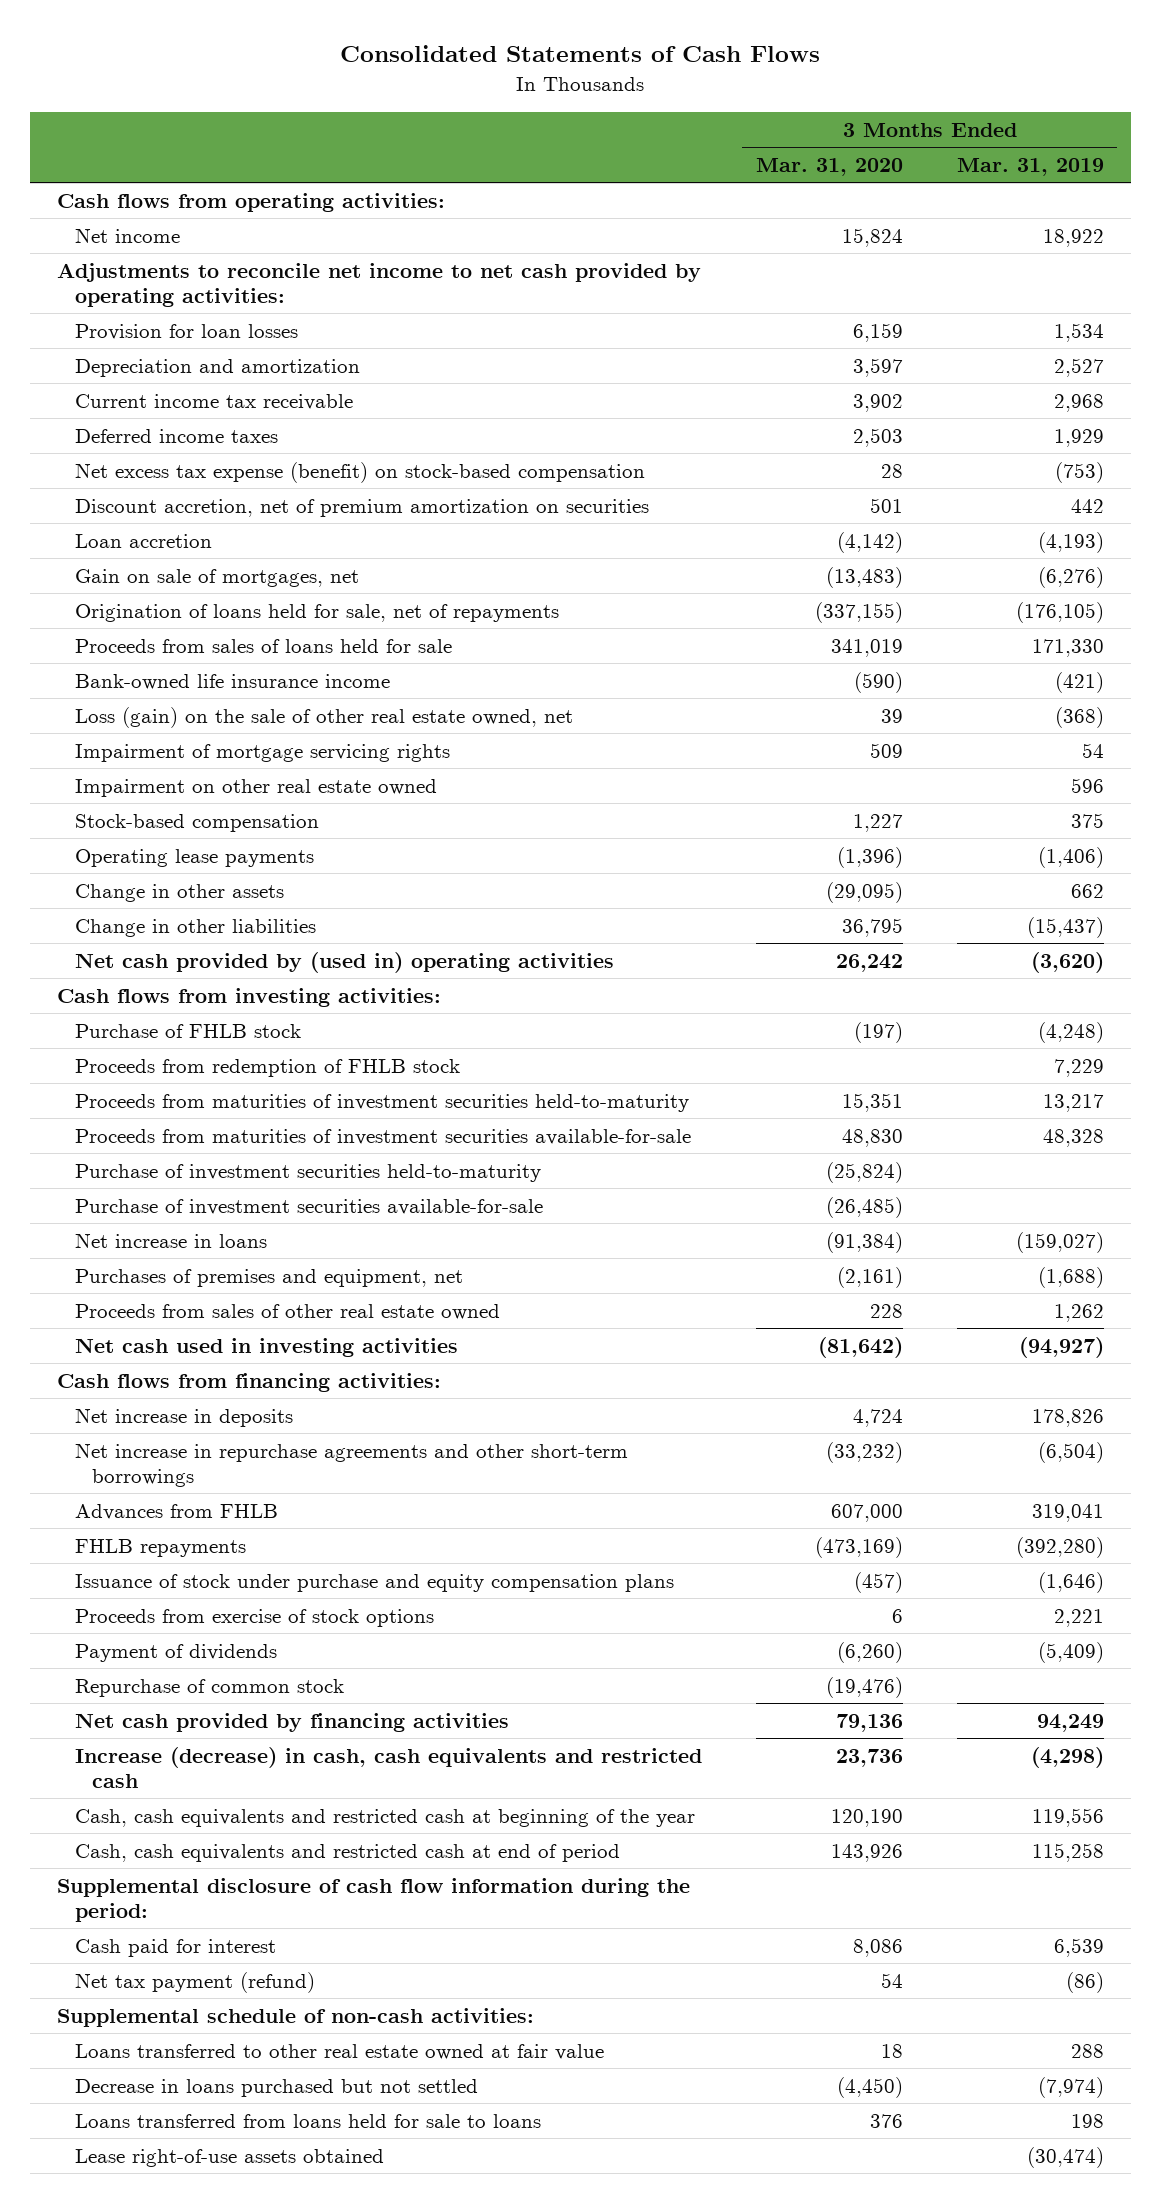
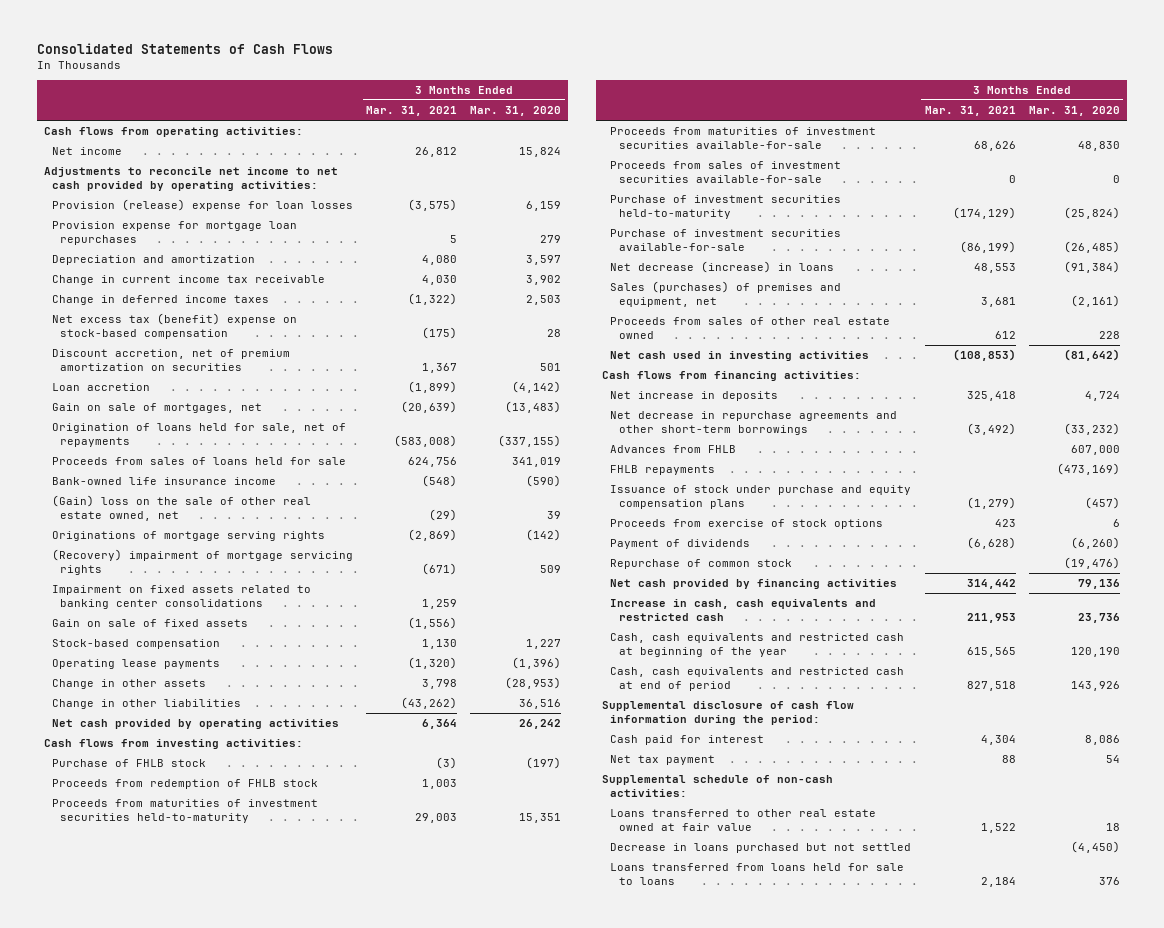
[956,157,1104,176] Mar. 31, 2019 -> none
none -> [366,106,458,117] Mar. 31, 2021
[74,323,298,340] Provision for loan losses -> [51,199,353,212] Provision (release) expense for loan losses
none -> [51,221,297,246] Provision expense for mortgage loan repurchases
[74,393,353,410] Current income tax receivable -> [51,275,325,286] Change in current income tax receivable
[74,428,278,443] Deferred income taxes -> [51,295,269,306] Change in deferred income taxes
[74,461,645,483] Net excess tax expense (benefit) on stock-based compensation -> [51,313,297,340] Net excess tax (benefit) expense on stock-based compensation
[74,778,437,797] Impairment on other real estate owned -> none
[74,706,573,728] Loss (gain) on the sale of other real estate owned, net -> [51,495,311,522] (Gain) loss on the sale of other real estate owned, net
none -> [51,531,325,542] Originations of mortgage serving rights
[74,743,450,762] Impairment of mortgage servicing rights -> [51,549,353,576] (Recovery) impairment of mortgage servicing rights
none -> [51,585,311,610] Impairment on fixed assets related to banking center consolidations
none -> [51,619,248,628] Gain on sale of fixed assets
[825,881,903,903] (29,095) -> [505,677,562,690] (28,953)
[841,917,903,937] 36,795 -> [519,699,562,710] 36,516
[74,951,614,973] Net cash provided by (used in) operating activities -> [51,719,339,730] Net cash provided by operating activities
none -> [610,161,842,184] Proceeds from sales of investment securities available-for-sale
[74,1232,267,1248] Net increase in loans -> [610,261,835,274] Net decrease (increase) in loans
[74,1268,463,1287] Purchases of premises and equipment, net -> [610,281,842,308] Sales (purchases) of premises and equipment, net
[74,1442,628,1487] Net increase in repurchase agreements and other short-term borrowings -> [610,411,898,436] Net decrease in repurchase agreements and other short-term borrowings
[74,1746,702,1788] Increase (decrease) in cash, cash equivalents and restricted cash -> [610,599,877,622] Increase in cash, cash equivalents and restricted cash
[74,1971,315,1993] Net tax payment (refund) -> [610,755,716,766] Net tax payment
[74,2148,384,2167] Lease right-of-use assets obtained -> none

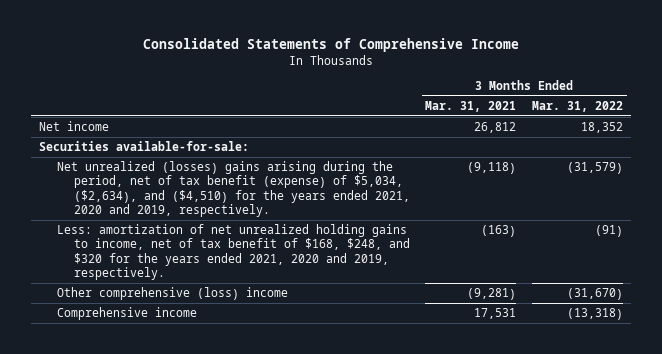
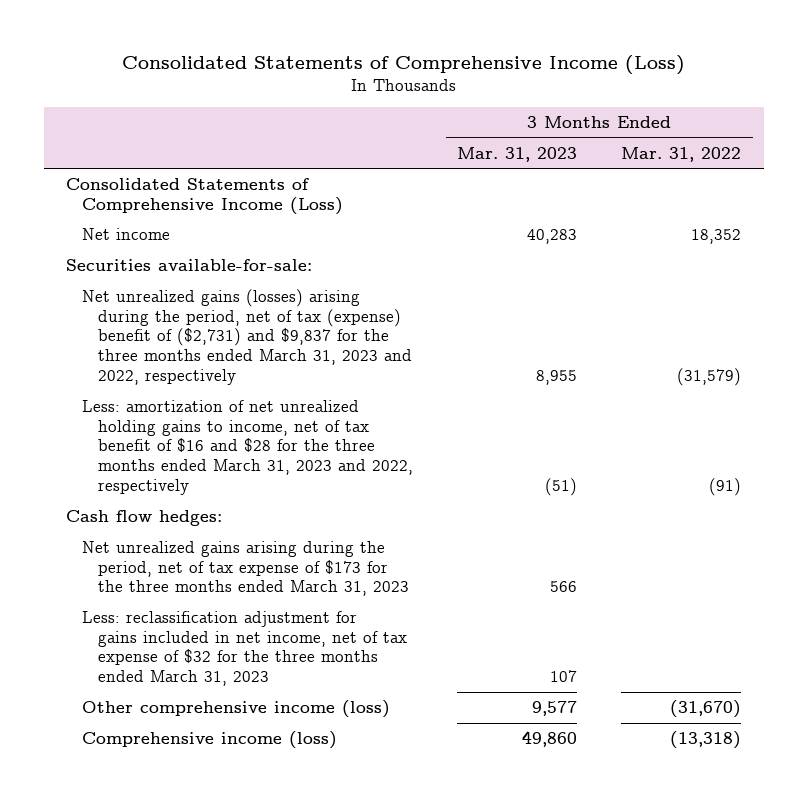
[143,38,520,53] Consolidated Statements of Comprehensive Income -> [121,55,685,76] Consolidated Statements of Comprehensive Income (Loss)
[425,100,517,112] Mar. 31, 2021 -> none
none -> [457,146,578,162] Mar. 31, 2023
none -> [65,177,343,215] Consolidated Statements of Comprehensive Income (Loss)
[56,161,410,218] Net unrealized (losses) gains arising during the period, net of tax benefit (expense) of $5,034, ($2,634), and ($4,510) for the years ended 2021, 2020 and 2019, respectively. -> [81,288,412,386] Net unrealized gains (losses) arising during the period, net of tax (expense) benefit of ($2,731) and $9,837 for the three months ended March 31, 2023 and 2022, respectively
[56,224,410,281] Less: amortization of net unrealized holding gains to income, net of tax benefit of $168, $248, and $320 for the years ended 2021, 2020 and 2019, respectively. -> [81,399,413,496] Less: amortization of net unrealized holding gains to income, net of tax benefit of $16 and $28 for the three months ended March 31, 2023 and 2022, respectively
none -> [65,509,222,526] Cash flow hedges:
none -> [81,540,409,597] Net unrealized gains arising during the period, net of tax expense of $173 for the three months ended March 31, 2023
none -> [81,610,407,687] Less: reclassification adjustment for gains included in net income, net of tax expense of $32 for the three months ended March 31, 2023
[56,287,288,301] Other comprehensive (loss) income -> [81,699,390,718] Other comprehensive income (loss)
[56,307,197,321] Comprehensive income -> [81,730,337,749] Comprehensive income (loss)

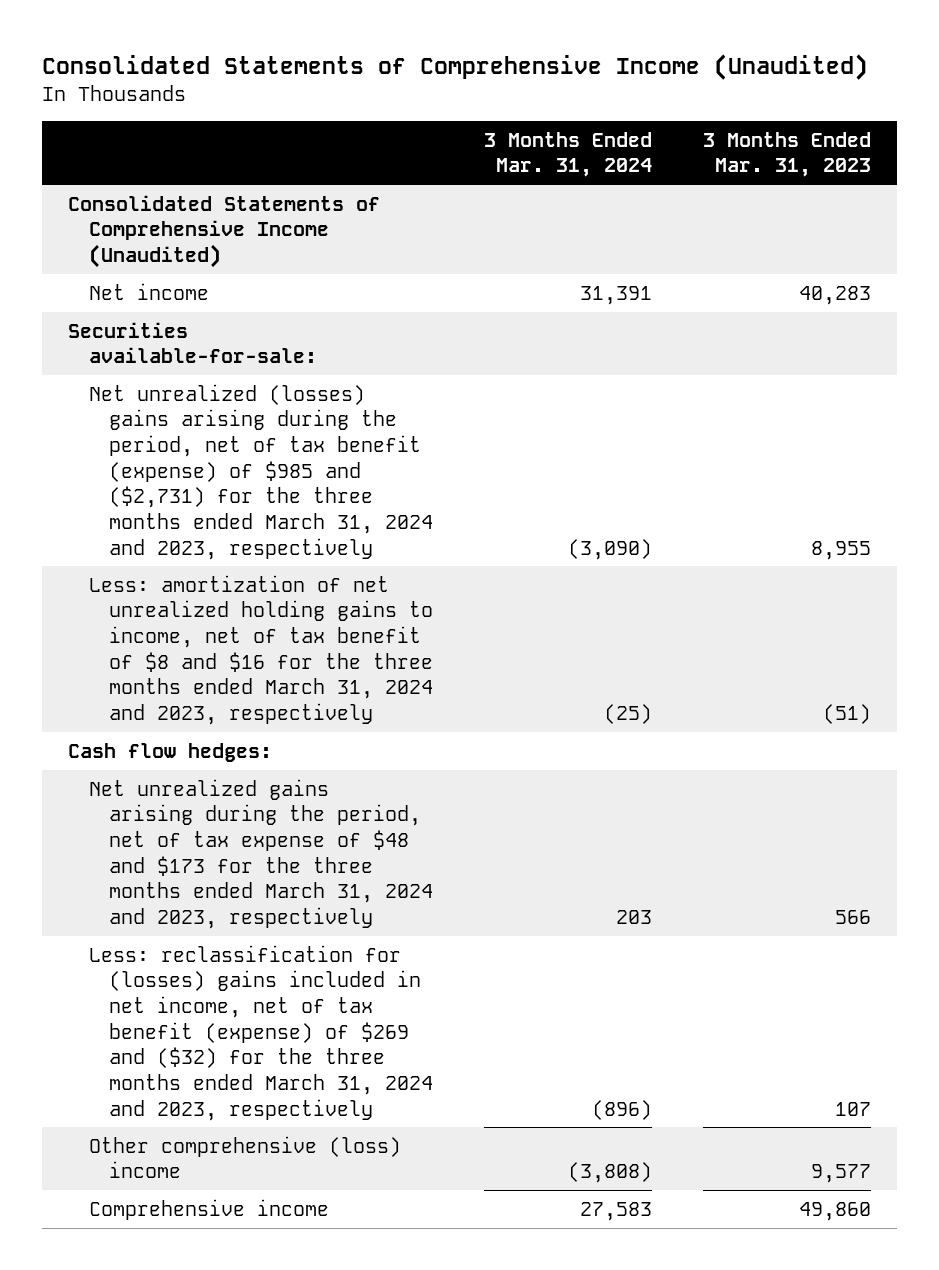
[121,55,685,76] Consolidated Statements of Comprehensive Income (Loss) -> [42,53,869,80] Consolidated Statements of Comprehensive Income (Unaudited)
[621,146,742,162] Mar. 31, 2022 -> none
none -> [484,131,653,178] 3 Months Ended Mar. 31, 2024
[65,177,343,215] Consolidated Statements of Comprehensive Income (Loss) -> [67,194,380,269] Consolidated Statements of Comprehensive Income (Unaudited)
[81,288,412,386] Net unrealized gains (losses) arising during the period, net of tax (expense) benefit of ($2,731) and $9,837 for the three months ended March 31, 2023 and 2022, respectively -> [88,383,434,560] Net unrealized (losses) gains arising during the period, net of tax benefit (expense) of $985 and ($2,731) for the three months ended March 31, 2024 and 2023, respectively
[81,399,413,496] Less: amortization of net unrealized holding gains to income, net of tax benefit of $16 and $28 for the three months ended March 31, 2023 and 2022, respectively -> [88,574,434,725] Less: amortization of net unrealized holding gains to income, net of tax benefit of $8 and $16 for the three months ended March 31, 2024 and 2023, respectively
[81,540,409,597] Net unrealized gains arising during the period, net of tax expense of $173 for the three months ended March 31, 2023 -> [88,778,434,929] Net unrealized gains arising during the period, net of tax expense of $48 and $173 for the three months ended March 31, 2024 and 2023, respectively
[81,610,407,687] Less: reclassification adjustment for gains included in net income, net of tax expense of $32 for the three months ended March 31, 2023 -> [88,944,434,1121] Less: reclassification for (losses) gains included in net income, net of tax benefit (expense) of $269 and ($32) for the three months ended March 31, 2024 and 2023, respectively
[81,699,390,718] Other comprehensive income (loss) -> [88,1135,401,1179] Other comprehensive (loss) income
[81,730,337,749] Comprehensive income (loss) -> [88,1198,329,1220] Comprehensive income

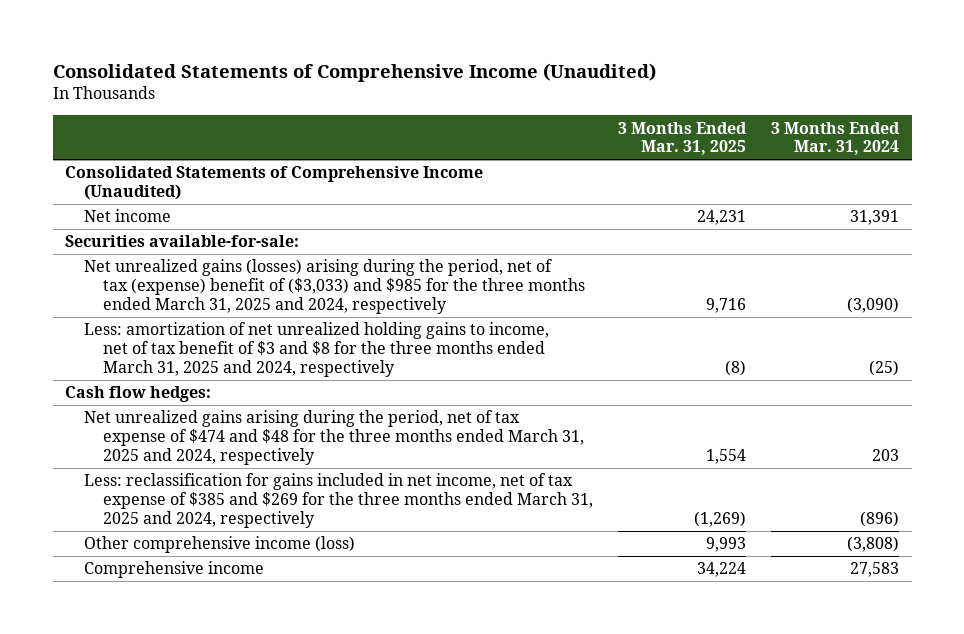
[703,131,872,178] 3 Months Ended Mar. 31, 2023 -> none
none -> [617,121,747,156] 3 Months Ended Mar. 31, 2025
[88,383,434,560] Net unrealized (losses) gains arising during the period, net of tax benefit (expense) of $985 and ($2,731) for the three months ended March 31, 2024 and 2023, respectively -> [84,259,585,315] Net unrealized gains (losses) arising during the period, net of tax (expense) benefit of ($3,033) and $985 for the three months ended March 31, 2025 and 2024, respectively
[88,574,434,725] Less: amortization of net unrealized holding gains to income, net of tax benefit of $8 and $16 for the three months ended March 31, 2024 and 2023, respectively -> [84,322,550,378] Less: amortization of net unrealized holding gains to income, net of tax benefit of $3 and $8 for the three months ended March 31, 2025 and 2024, respectively
[88,778,434,929] Net unrealized gains arising during the period, net of tax expense of $48 and $173 for the three months ended March 31, 2024 and 2023, respectively -> [84,410,584,466] Net unrealized gains arising during the period, net of tax expense of $474 and $48 for the three months ended March 31, 2025 and 2024, respectively
[88,944,434,1121] Less: reclassification for (losses) gains included in net income, net of tax benefit (expense) of $269 and ($32) for the three months ended March 31, 2024 and 2023, respectively -> [84,473,593,529] Less: reclassification for gains included in net income, net of tax expense of $385 and $269 for the three months ended March 31, 2025 and 2024, respectively
[88,1135,401,1179] Other comprehensive (loss) income -> [84,536,356,554] Other comprehensive income (loss)

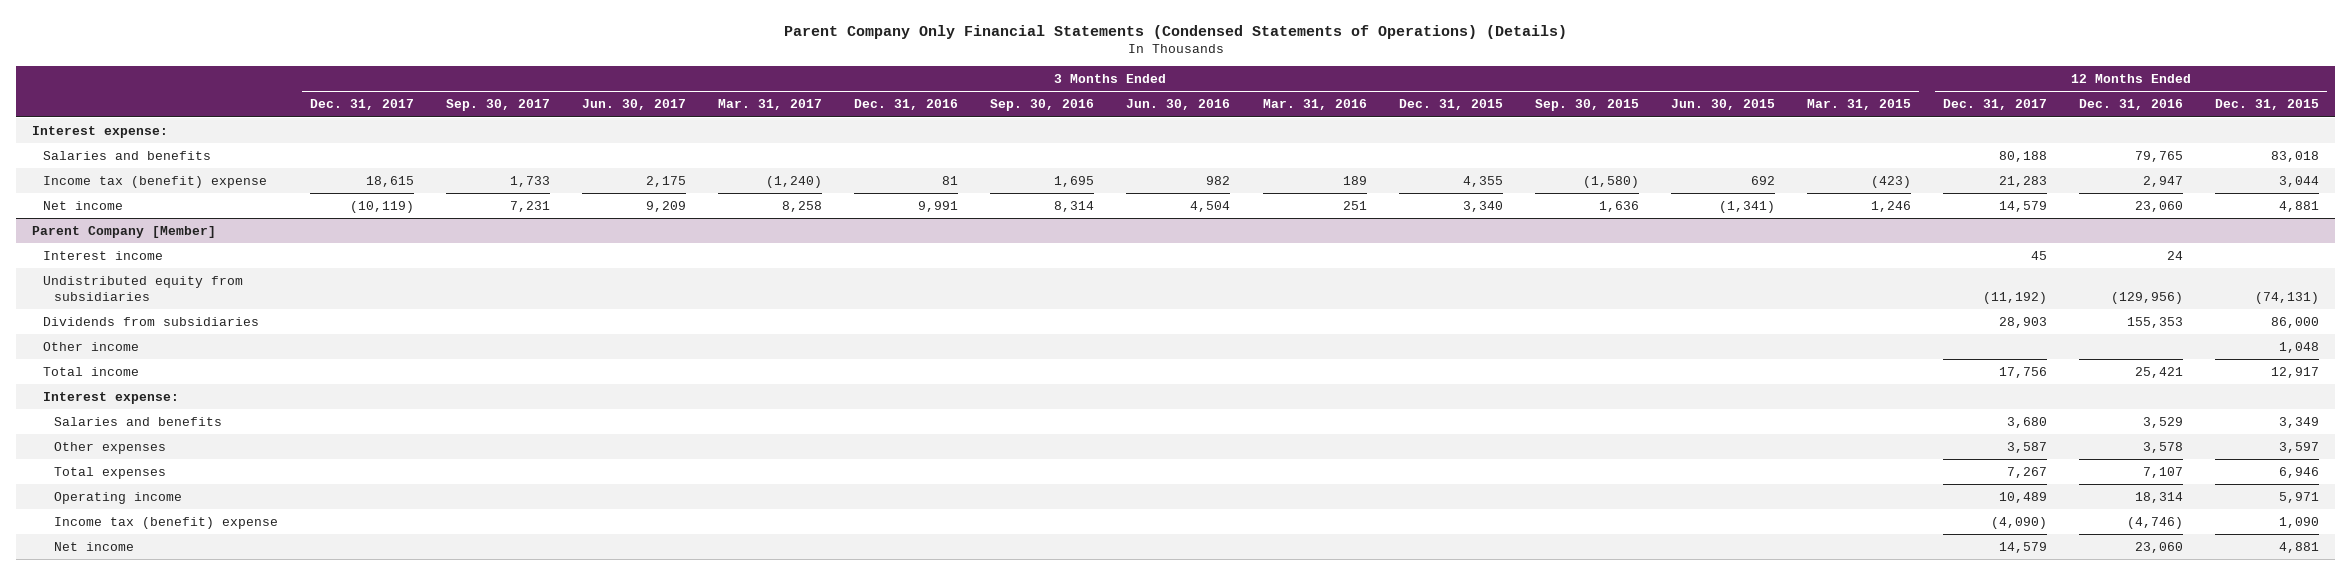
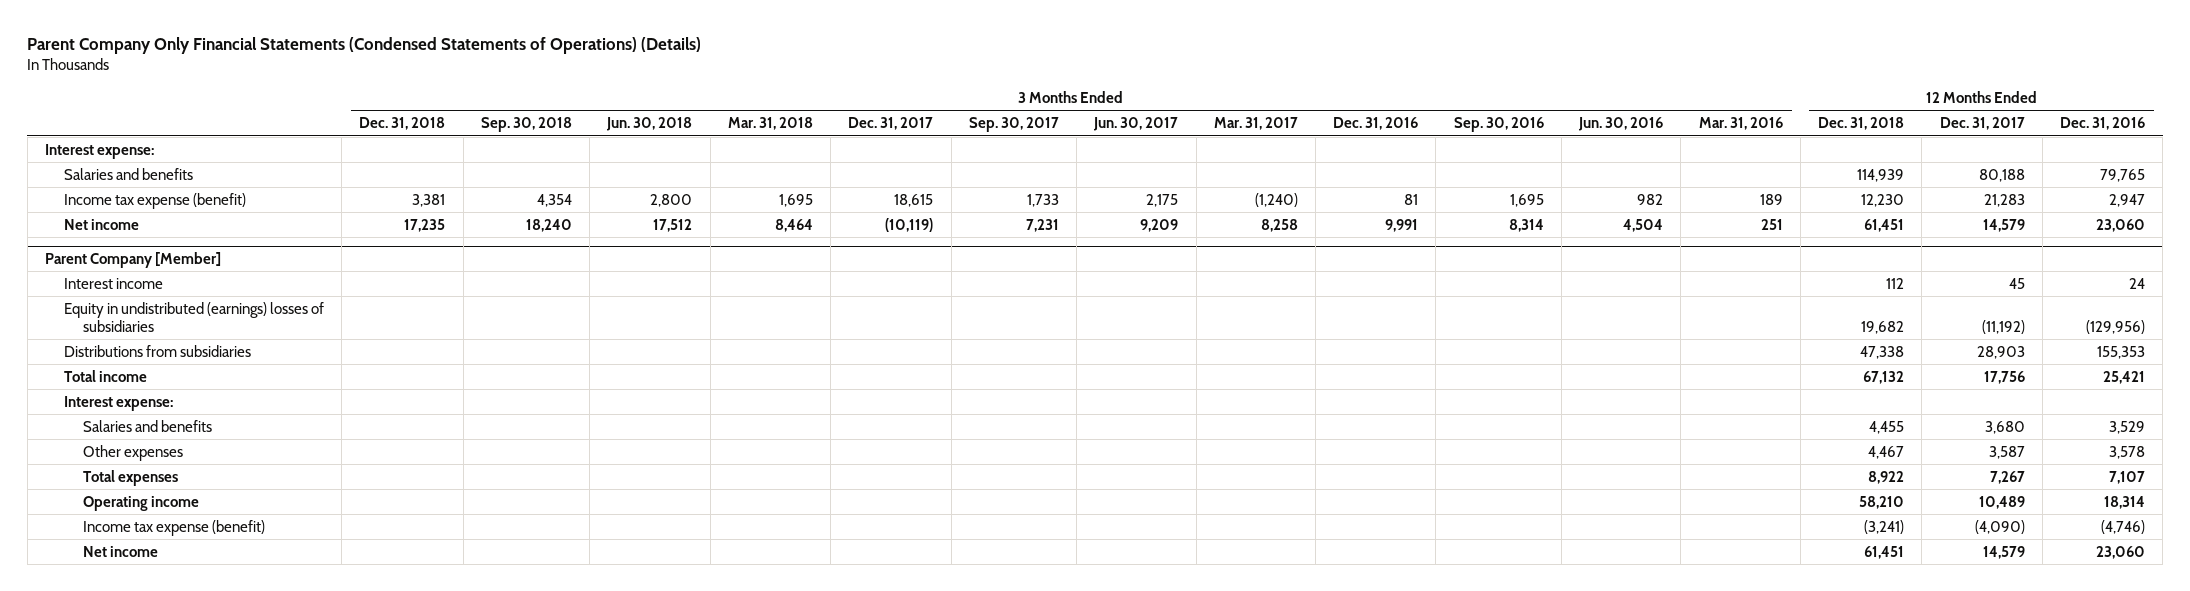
[1398,99,1503,111] Dec. 31, 2015 -> none
[1534,99,1639,112] Sep. 30, 2015 -> none
[1670,99,1775,111] Jun. 30, 2015 -> none
[1806,99,1911,111] Mar. 31, 2015 -> none
[2215,99,2320,111] Dec. 31, 2015 -> none
none -> [359,117,446,131] Dec. 31, 2018
none -> [480,117,572,133] Sep. 30, 2018
none -> [606,117,693,132] Jun. 30, 2018
none -> [727,117,813,131] Mar. 31, 2018
none -> [1818,117,1905,131] Dec. 31, 2018
[42,175,267,188] Income tax (benefit) expense -> [63,192,246,209] Income tax expense (benefit)
[42,341,139,351] Other income -> none
[42,275,243,301] Undistributed equity from subsidiaries -> [63,301,324,332] Equity in undistributed (earnings) losses of subsidiaries
[42,316,259,326] Dividends from subsidiaries -> [63,344,251,357] Distributions from subsidiaries
[53,516,278,529] Income tax (benefit) expense -> [83,519,266,536] Income tax expense (benefit)

